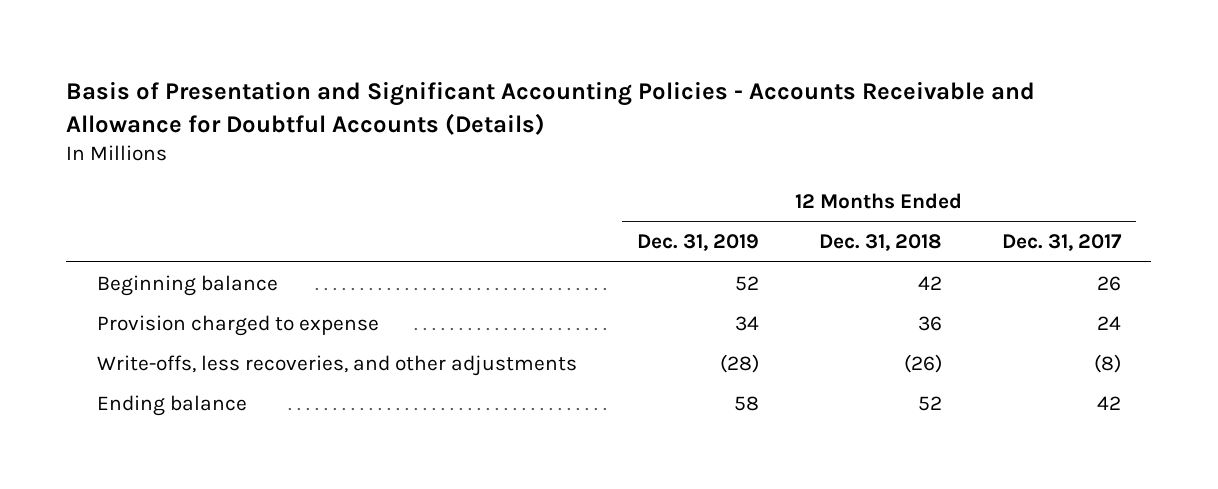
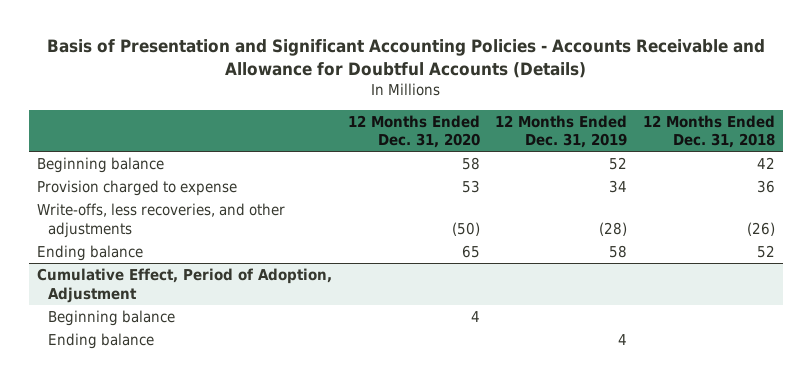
[1002,234,1123,252] Dec. 31, 2017 -> none
none -> [347,114,480,149] 12 Months Ended Dec. 31, 2020
none -> [36,268,332,303] Cumulative Effect, Period of Adoption, Adjustment
none -> [47,310,175,327] Beginning balance
none -> [47,333,154,350] Ending balance

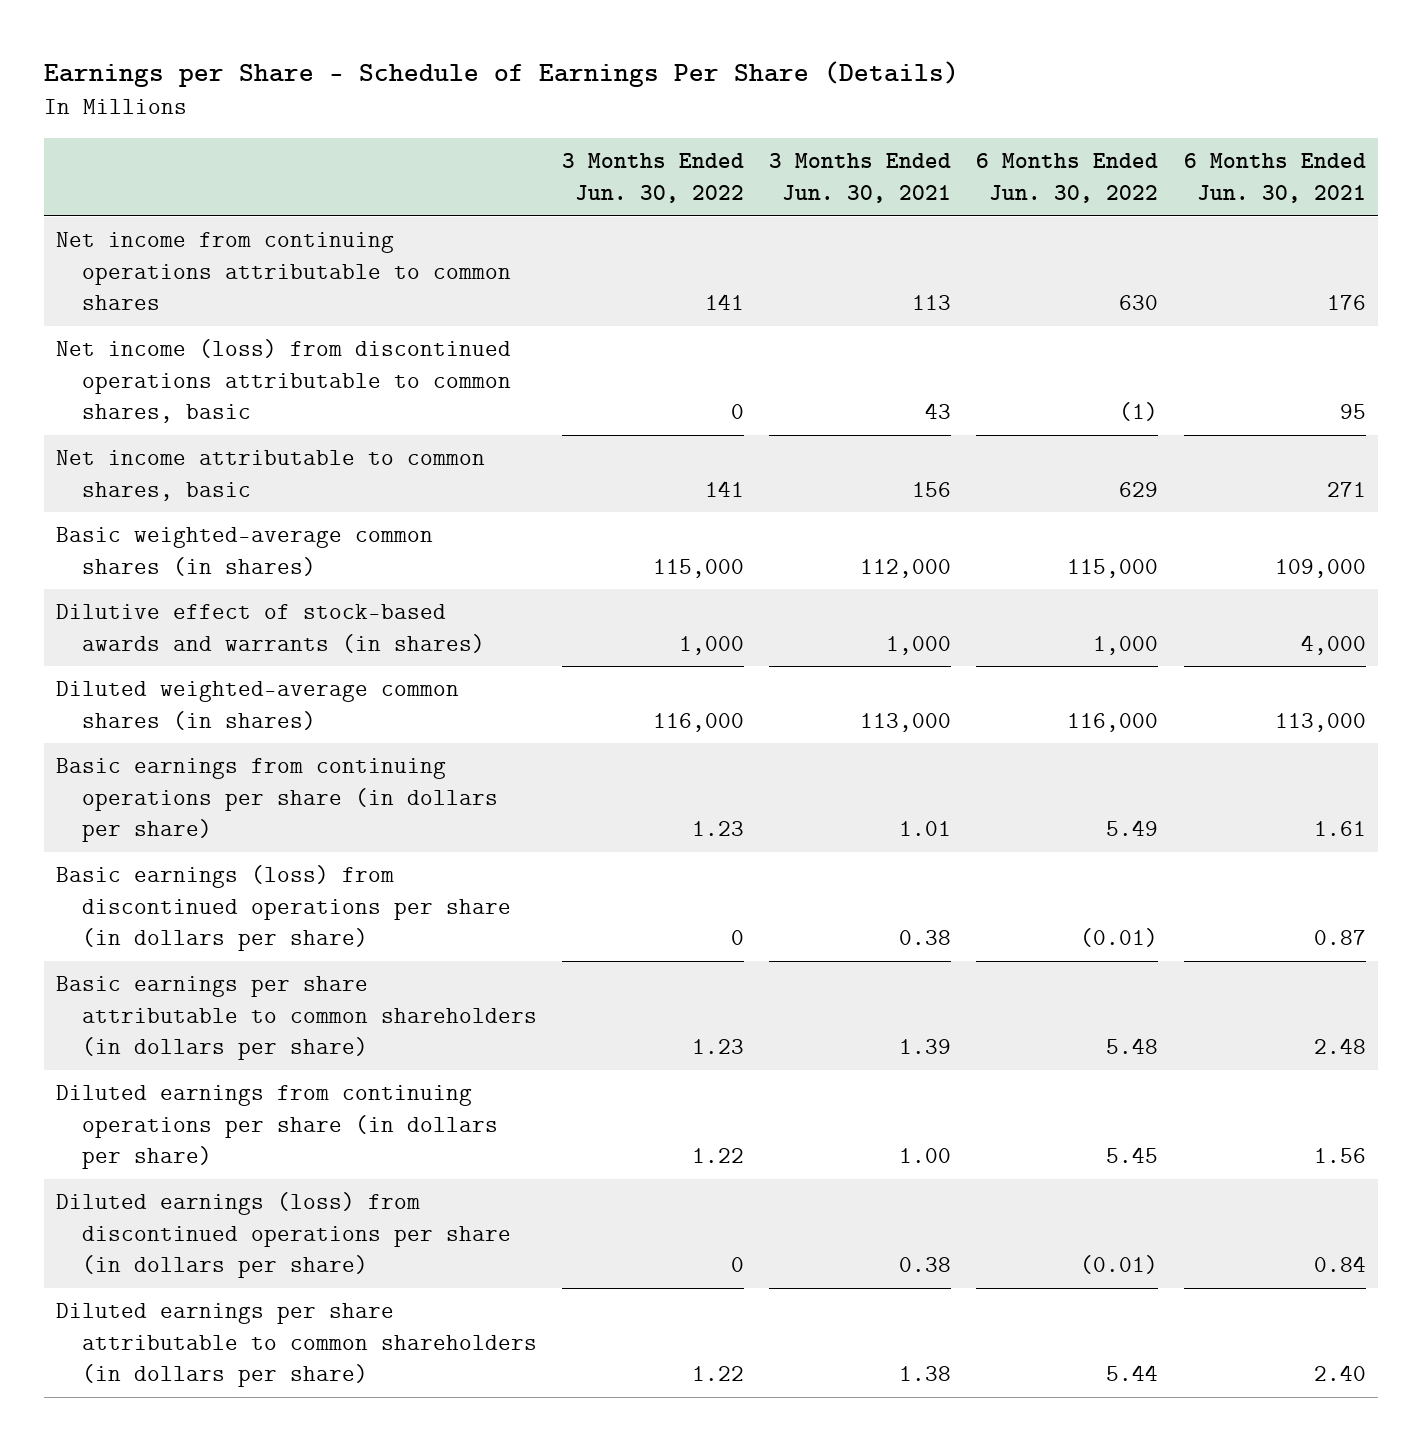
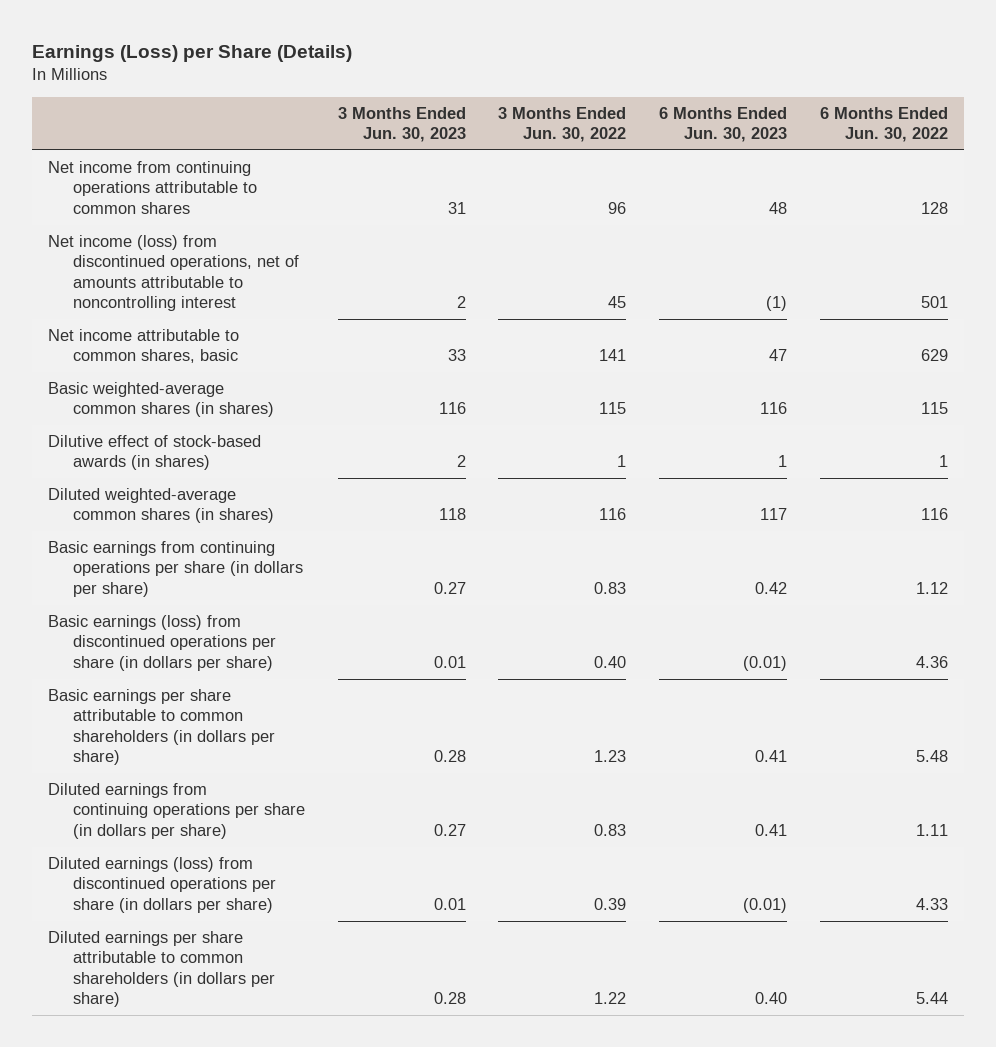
[43,61,959,88] Earnings per Share - Schedule of Earnings Per Share (Details) -> [31,44,352,62] Earnings (Loss) per Share (Details)
[769,153,952,203] 3 Months Ended Jun. 30, 2021 -> none
[1183,153,1366,203] 6 Months Ended Jun. 30, 2021 -> none
none -> [337,106,466,143] 3 Months Ended Jun. 30, 2023
none -> [658,106,787,143] 6 Months Ended Jun. 30, 2023
[704,294,744,311] 141 -> [608,201,627,214] 96
[1119,295,1159,311] 630 -> [920,201,948,214] 128
[56,339,512,424] Net income (loss) from discontinued operations attributable to common shares, basic -> [48,235,300,311] Net income (loss) from discontinued operations, net of amounts attributable to noncontrolling interest
[730,404,744,420] 0 -> [608,295,627,308] 45
[1119,402,1159,422] (1) -> [920,295,948,308] 501
[652,558,744,578] 115,000 -> [599,402,627,415] 115
[1067,558,1159,578] 115,000 -> [920,402,948,415] 115
[56,604,485,653] Dilutive effect of stock-based awards and warrants (in shares) -> [48,435,262,471] Dilutive effect of stock-based awards (in shares)
[678,635,744,655] 1,000 -> [617,455,627,468] 1
[1093,635,1159,655] 1,000 -> [938,455,948,468] 1
[652,712,744,732] 116,000 -> [599,508,627,521] 116
[1067,712,1159,732] 116,000 -> [920,508,948,521] 116
[691,821,744,837] 1.23 -> [594,581,627,594] 0.83
[1106,820,1159,837] 5.49 -> [915,581,948,594] 1.12
[730,930,744,946] 0 -> [594,655,627,668] 0.40
[1080,928,1159,948] (0.01) -> [915,655,948,668] 4.36
[691,1148,744,1164] 1.22 -> [594,823,627,836] 0.83
[1106,1147,1159,1164] 5.45 -> [915,823,948,836] 1.11
[730,1257,744,1273] 0 -> [594,897,627,910] 0.39
[1080,1255,1159,1275] (0.01) -> [915,897,948,910] 4.33

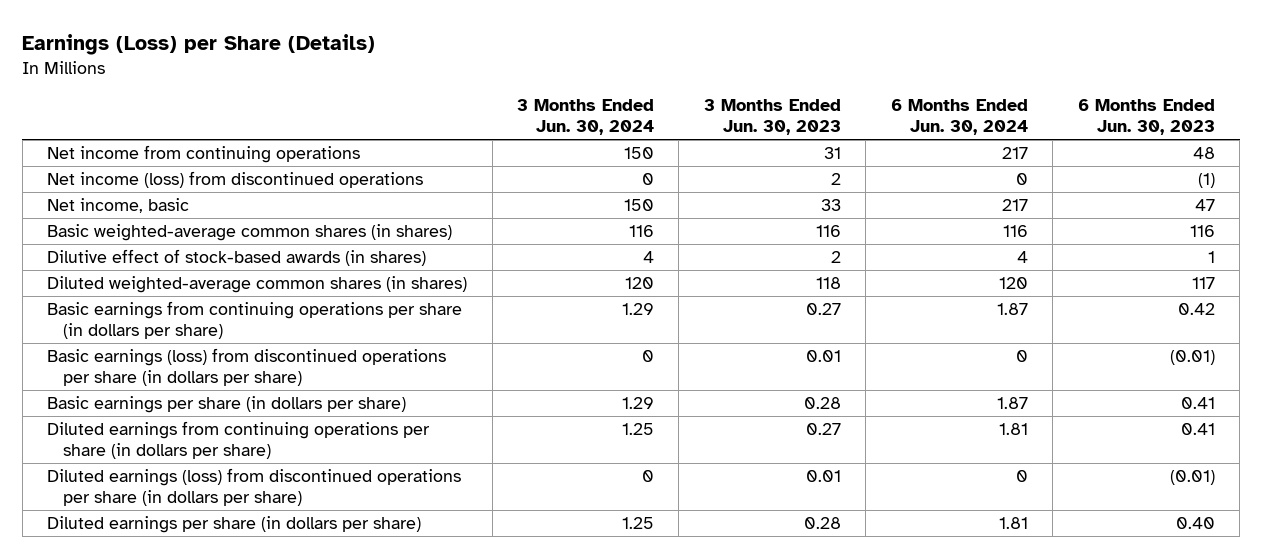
[498,106,627,143] 3 Months Ended Jun. 30, 2022 -> none
[819,106,948,143] 6 Months Ended Jun. 30, 2022 -> none
none -> [516,99,654,136] 3 Months Ended Jun. 30, 2024
none -> [890,99,1028,136] 6 Months Ended Jun. 30, 2024
[48,161,258,214] Net income from continuing operations attributable to common shares -> [47,145,361,164] Net income from continuing operations
[48,235,300,311] Net income (loss) from discontinued operations, net of amounts attributable to noncontrolling interest -> [47,171,424,189] Net income (loss) from discontinued operations
[48,329,240,364] Net income attributable to common shares, basic -> [47,198,190,214] Net income, basic
[48,689,276,765] Basic earnings per share attributable to common shareholders (in dollars per share) -> [47,396,407,414] Basic earnings per share (in dollars per share)
[48,931,276,1007] Diluted earnings per share attributable to common shareholders (in dollars per share) -> [47,516,422,534] Diluted earnings per share (in dollars per share)

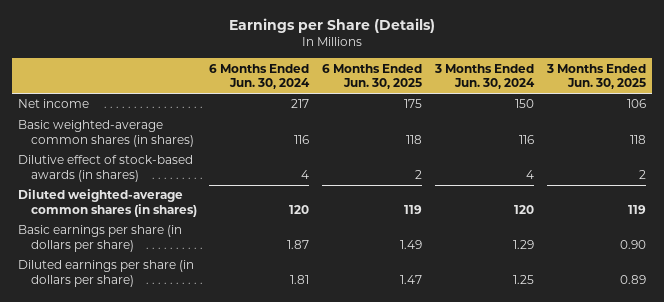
[22,33,376,55] Earnings (Loss) per Share (Details) -> [228,18,435,34] Earnings per Share (Details)
[703,99,841,136] 3 Months Ended Jun. 30, 2023 -> none
[1077,99,1215,136] 6 Months Ended Jun. 30, 2023 -> none
none -> [322,63,423,90] 6 Months Ended Jun. 30, 2025
none -> [545,63,646,90] 3 Months Ended Jun. 30, 2025
[47,145,361,164] Net income from continuing operations -> none
[47,171,424,189] Net income (loss) from discontinued operations -> none
[47,198,190,214] Net income, basic -> [17,99,89,109] Net income
[47,301,463,340] Basic earnings from continuing operations per share (in dollars per share) -> none
[47,348,447,387] Basic earnings (loss) from discontinued operations per share (in dollars per share) -> none
[47,421,431,460] Diluted earnings from continuing operations per share (in dollars per share) -> none
[47,468,462,507] Diluted earnings (loss) from discontinued operations per share (in dollars per share) -> none

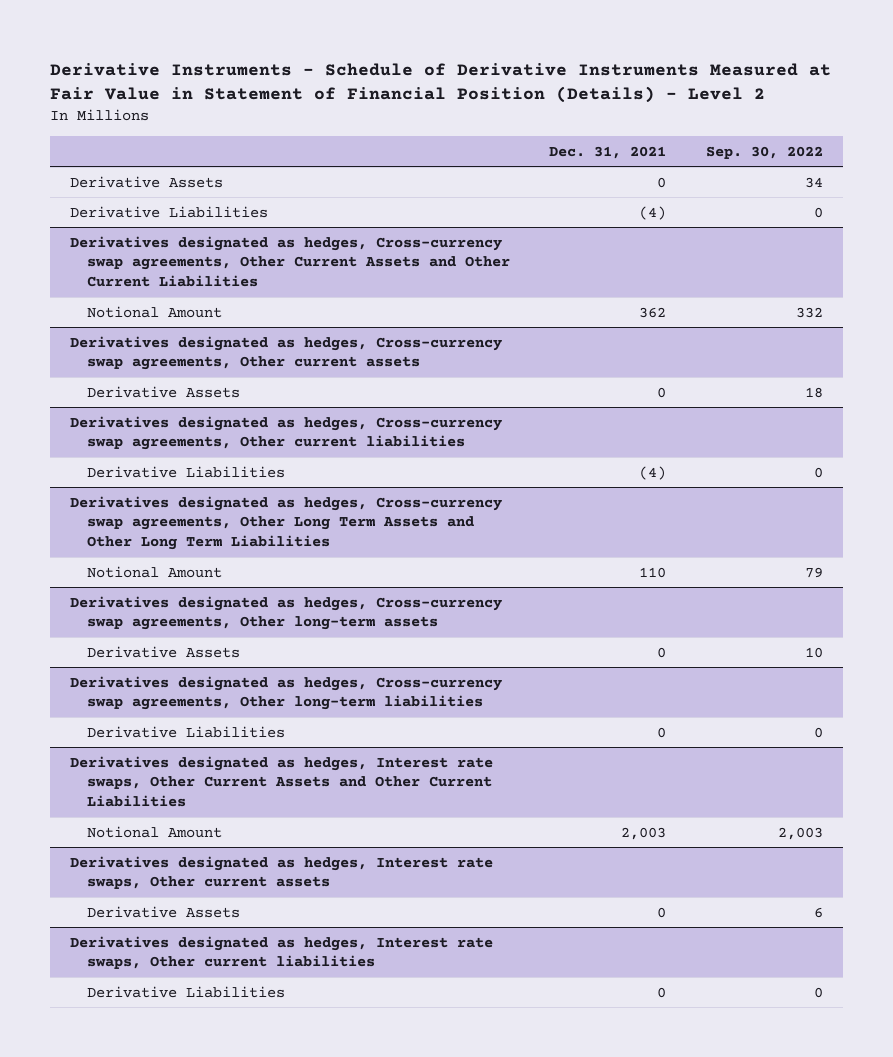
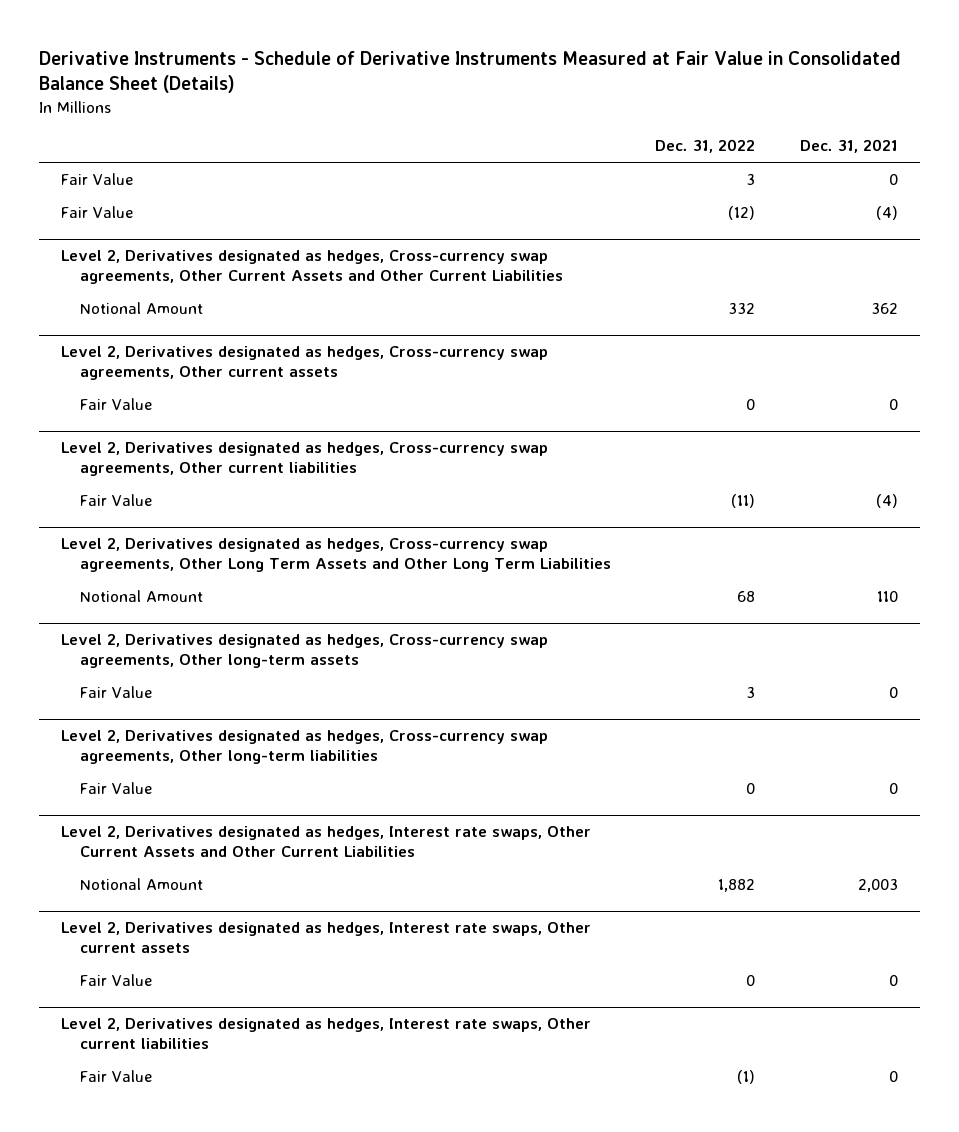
[50,62,832,104] Derivative Instruments - Schedule of Derivative Instruments Measured at Fair Value in Statement of Financial Position (Details) - Level 2 -> [38,50,901,94] Derivative Instruments - Schedule of Derivative Instruments Measured at Fair Value in Consolidated Balance Sheet (Details)
[706,145,824,159] Sep. 30, 2022 -> none
none -> [655,139,756,154] Dec. 31, 2022
[70,175,224,188] Derivative Assets -> [61,172,134,185] Fair Value
[70,205,269,218] Derivative Liabilities -> [61,205,134,218] Fair Value
[70,235,510,287] Derivatives designated as hedges, Cross-currency swap agreements, Other Current Assets and Other Current Liabilities -> [61,250,563,285] Level 2, Derivatives designated as hedges, Cross-currency swap agreements, Other Current Assets and Other Current Liabilities
[70,335,503,371] Derivatives designated as hedges, Cross-currency swap agreements, Other current assets -> [61,346,549,381] Level 2, Derivatives designated as hedges, Cross-currency swap agreements, Other current assets
[86,385,240,398] Derivative Assets -> [79,397,152,410] Fair Value
[70,415,503,451] Derivatives designated as hedges, Cross-currency swap agreements, Other current liabilities -> [61,442,549,477] Level 2, Derivatives designated as hedges, Cross-currency swap agreements, Other current liabilities
[86,465,285,478] Derivative Liabilities -> [79,493,152,506] Fair Value
[70,495,503,550] Derivatives designated as hedges, Cross-currency swap agreements, Other Long Term Assets and Other Long Term Liabilities -> [61,538,611,573] Level 2, Derivatives designated as hedges, Cross-currency swap agreements, Other Long Term Assets and Other Long Term Liabilities
[70,595,503,631] Derivatives designated as hedges, Cross-currency swap agreements, Other long-term assets -> [61,634,549,669] Level 2, Derivatives designated as hedges, Cross-currency swap agreements, Other long-term assets
[86,645,240,658] Derivative Assets -> [79,685,152,698] Fair Value
[70,675,503,711] Derivatives designated as hedges, Cross-currency swap agreements, Other long-term liabilities -> [61,730,549,765] Level 2, Derivatives designated as hedges, Cross-currency swap agreements, Other long-term liabilities
[86,725,285,738] Derivative Liabilities -> [79,781,152,794] Fair Value
[70,755,494,807] Derivatives designated as hedges, Interest rate swaps, Other Current Assets and Other Current Liabilities -> [61,826,592,858] Level 2, Derivatives designated as hedges, Interest rate swaps, Other Current Assets and Other Current Liabilities
[70,855,494,890] Derivatives designated as hedges, Interest rate swaps, Other current assets -> [61,922,592,954] Level 2, Derivatives designated as hedges, Interest rate swaps, Other current assets
[86,905,240,918] Derivative Assets -> [79,973,152,986] Fair Value
[70,935,494,970] Derivatives designated as hedges, Interest rate swaps, Other current liabilities -> [61,1018,592,1050] Level 2, Derivatives designated as hedges, Interest rate swaps, Other current liabilities
[86,985,285,998] Derivative Liabilities -> [79,1069,152,1082] Fair Value

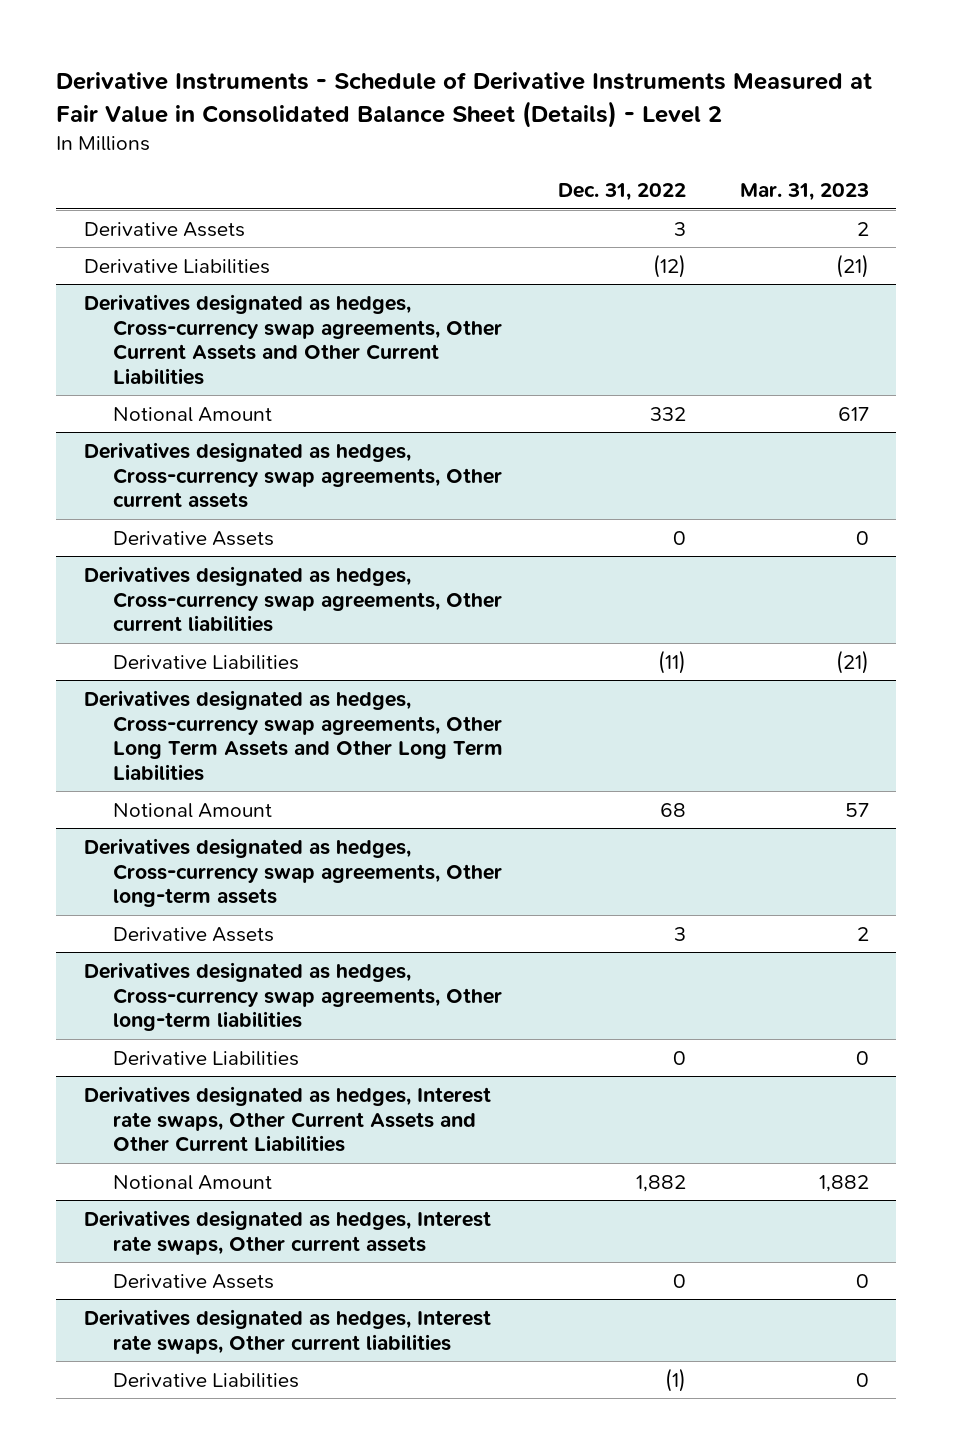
[38,50,901,94] Derivative Instruments - Schedule of Derivative Instruments Measured at Fair Value in Consolidated Balance Sheet (Details) -> [56,72,873,128] Derivative Instruments - Schedule of Derivative Instruments Measured at Fair Value in Consolidated Balance Sheet (Details) - Level 2
[800,139,899,154] Dec. 31, 2021 -> none
none -> [740,183,870,202] Mar. 31, 2023
[61,172,134,185] Fair Value -> [83,221,245,237] Derivative Assets
[61,205,134,218] Fair Value -> [83,258,270,274] Derivative Liabilities
[61,250,563,285] Level 2, Derivatives designated as hedges, Cross-currency swap agreements, Other Current Assets and Other Current Liabilities -> [83,293,503,385] Derivatives designated as hedges, Cross-currency swap agreements, Other Current Assets and Other Current Liabilities
[61,346,549,381] Level 2, Derivatives designated as hedges, Cross-currency swap agreements, Other current assets -> [83,441,503,509] Derivatives designated as hedges, Cross-currency swap agreements, Other current assets
[79,397,152,410] Fair Value -> [113,530,275,546] Derivative Assets
[61,442,549,477] Level 2, Derivatives designated as hedges, Cross-currency swap agreements, Other current liabilities -> [83,565,503,633] Derivatives designated as hedges, Cross-currency swap agreements, Other current liabilities
[79,493,152,506] Fair Value -> [113,654,300,670] Derivative Liabilities
[61,538,611,573] Level 2, Derivatives designated as hedges, Cross-currency swap agreements, Other Long Term Assets and Other Long Term Liabilities -> [83,689,504,781] Derivatives designated as hedges, Cross-currency swap agreements, Other Long Term Assets and Other Long Term Liabilities
[61,634,549,669] Level 2, Derivatives designated as hedges, Cross-currency swap agreements, Other long-term assets -> [83,837,503,908] Derivatives designated as hedges, Cross-currency swap agreements, Other long-term assets
[79,685,152,698] Fair Value -> [113,926,275,942] Derivative Assets
[61,730,549,765] Level 2, Derivatives designated as hedges, Cross-currency swap agreements, Other long-term liabilities -> [83,961,503,1032] Derivatives designated as hedges, Cross-currency swap agreements, Other long-term liabilities
[79,781,152,794] Fair Value -> [113,1050,300,1066] Derivative Liabilities
[61,826,592,858] Level 2, Derivatives designated as hedges, Interest rate swaps, Other Current Assets and Other Current Liabilities -> [83,1085,491,1153] Derivatives designated as hedges, Interest rate swaps, Other Current Assets and Other Current Liabilities
[61,922,592,954] Level 2, Derivatives designated as hedges, Interest rate swaps, Other current assets -> [83,1209,491,1255] Derivatives designated as hedges, Interest rate swaps, Other current assets
[79,973,152,986] Fair Value -> [113,1273,275,1289] Derivative Assets
[61,1018,592,1050] Level 2, Derivatives designated as hedges, Interest rate swaps, Other current liabilities -> [83,1308,491,1354] Derivatives designated as hedges, Interest rate swaps, Other current liabilities
[79,1069,152,1082] Fair Value -> [113,1372,300,1388] Derivative Liabilities

